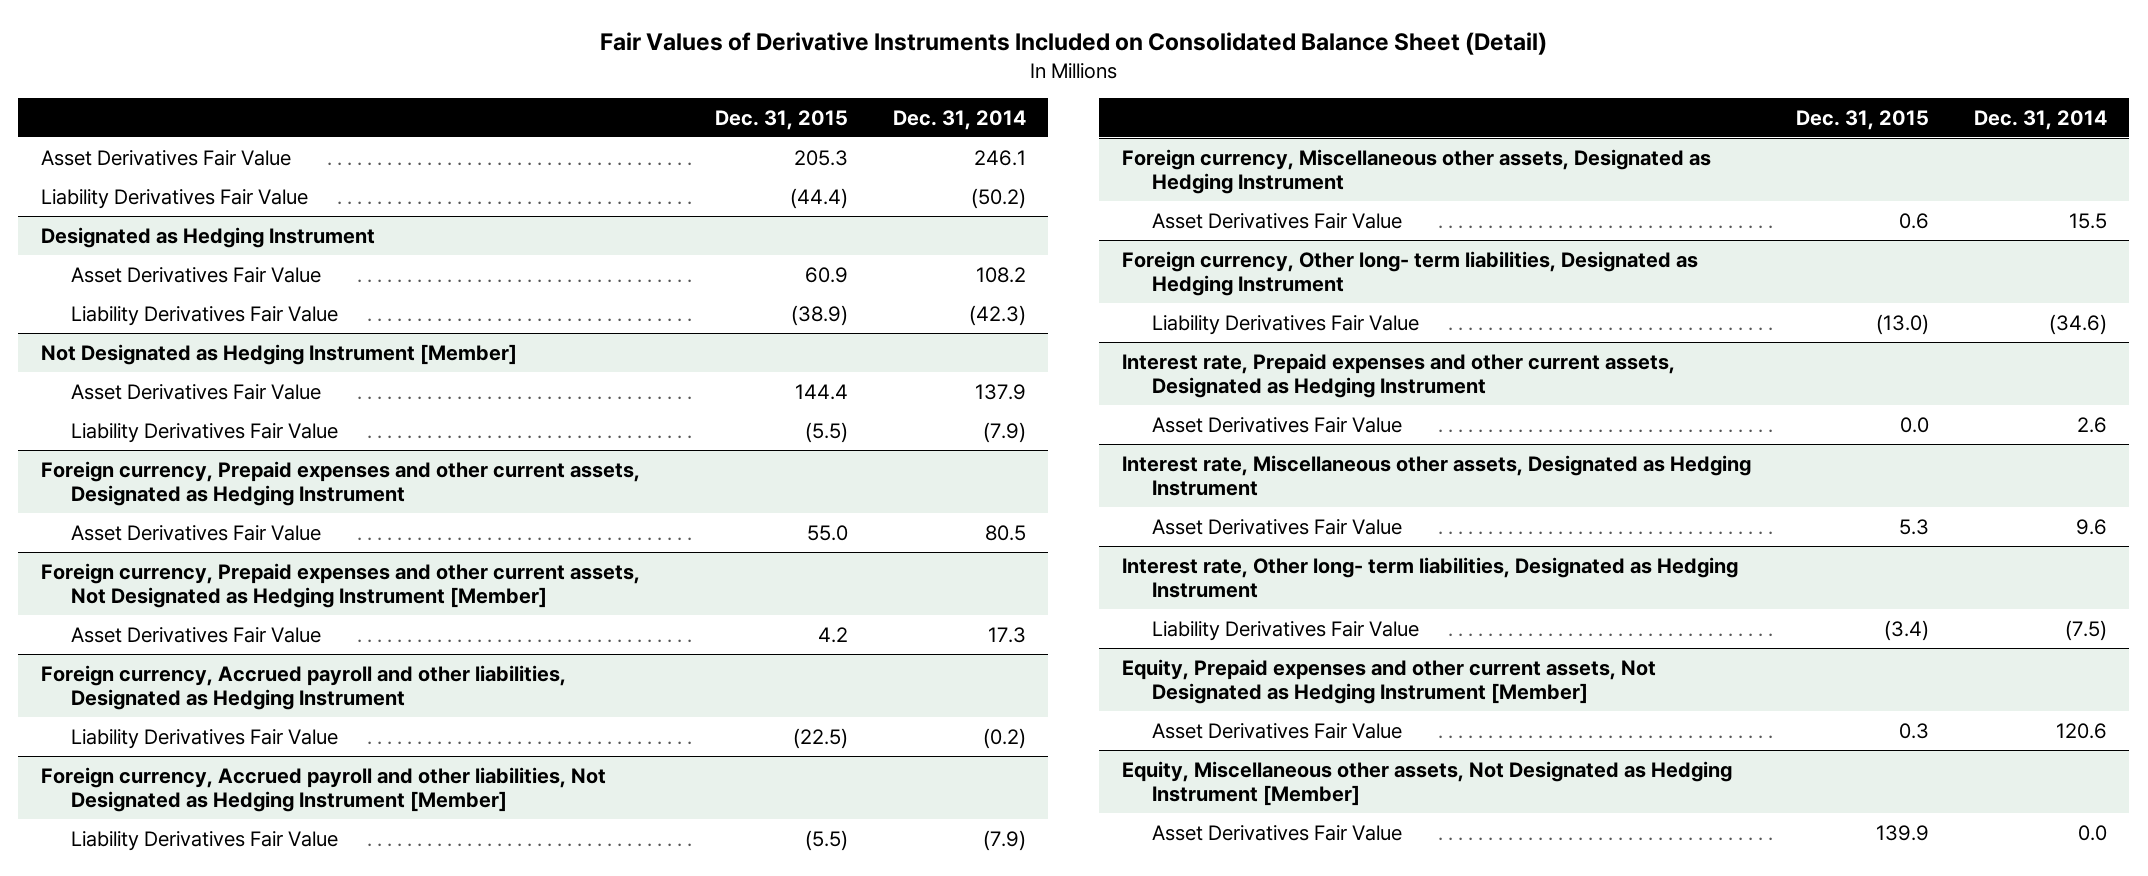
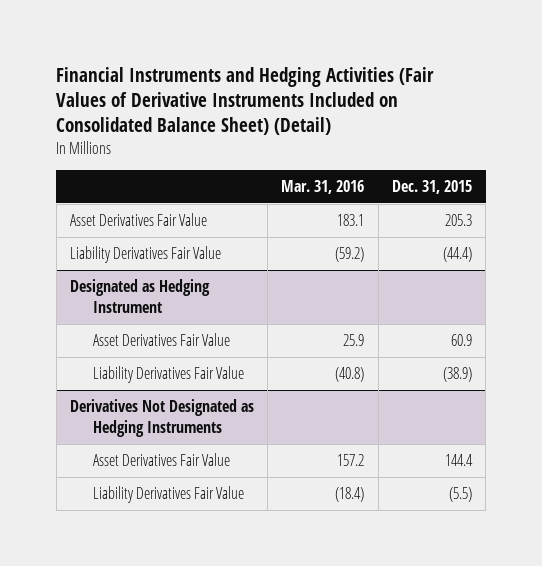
[599,32,1547,56] Fair Values of Derivative Instruments Included on Consolidated Balance Sheet (Detail) -> [56,66,435,135] Financial Instruments and Hedging Activities (Fair Values of Derivative Instruments Included on Consolidated Balance Sheet) (Detail)
[892,109,1026,130] Dec. 31, 2014 -> none
none -> [281,180,365,195] Mar. 31, 2016
[40,343,517,365] Not Designated as Hedging Instrument [Member] -> [70,399,255,438] Derivatives Not Designated as Hedging Instruments
[40,460,640,507] Foreign currency, Prepaid expenses and other current assets, Designated as Hedging Instrument -> none
[70,524,321,541] Asset Derivatives Fair Value -> none
[40,562,640,609] Foreign currency, Prepaid expenses and other current assets, Not Designated as Hedging Instrument [Member] -> none
[70,626,321,643] Asset Derivatives Fair Value -> none
[40,664,566,711] Foreign currency, Accrued payroll and other liabilities, Designated as Hedging Instrument -> none
[70,728,338,749] Liability Derivatives Fair Value -> none
[40,766,606,813] Foreign currency, Accrued payroll and other liabilities, Not Designated as Hedging Instrument [Member] -> none
[70,830,338,851] Liability Derivatives Fair Value -> none
[1121,148,1711,195] Foreign currency, Miscellaneous other assets, Designated as Hedging Instrument -> none
[1151,212,1402,229] Asset Derivatives Fair Value -> none
[1121,250,1698,297] Foreign currency, Other long- term liabilities, Designated as Hedging Instrument -> none
[1151,314,1419,335] Liability Derivatives Fair Value -> none
[1121,352,1675,399] Interest rate, Prepaid expenses and other current assets, Designated as Hedging Instrument -> none
[1151,416,1402,433] Asset Derivatives Fair Value -> none
[1121,454,1751,497] Interest rate, Miscellaneous other assets, Designated as Hedging Instrument -> none
[1151,518,1402,535] Asset Derivatives Fair Value -> none
[1121,556,1738,599] Interest rate, Other long- term liabilities, Designated as Hedging Instrument -> none
[1151,620,1419,641] Liability Derivatives Fair Value -> none
[1121,658,1656,705] Equity, Prepaid expenses and other current assets, Not Designated as Hedging Instrument [Member] -> none
[1151,722,1402,739] Asset Derivatives Fair Value -> none
[1121,760,1732,807] Equity, Miscellaneous other assets, Not Designated as Hedging Instrument [Member] -> none
[1151,824,1402,841] Asset Derivatives Fair Value -> none

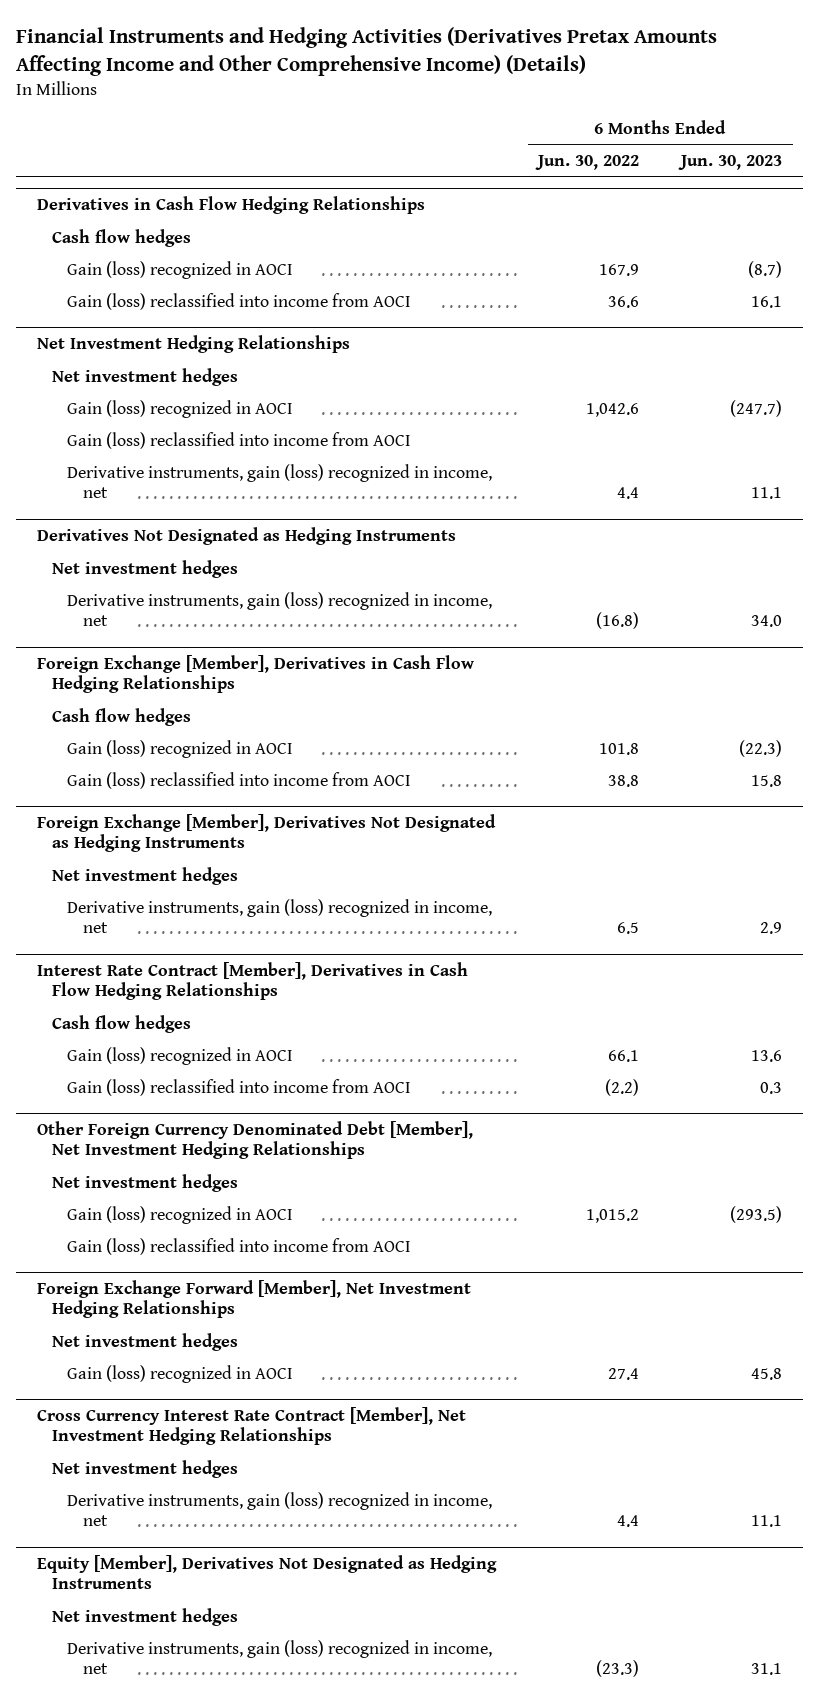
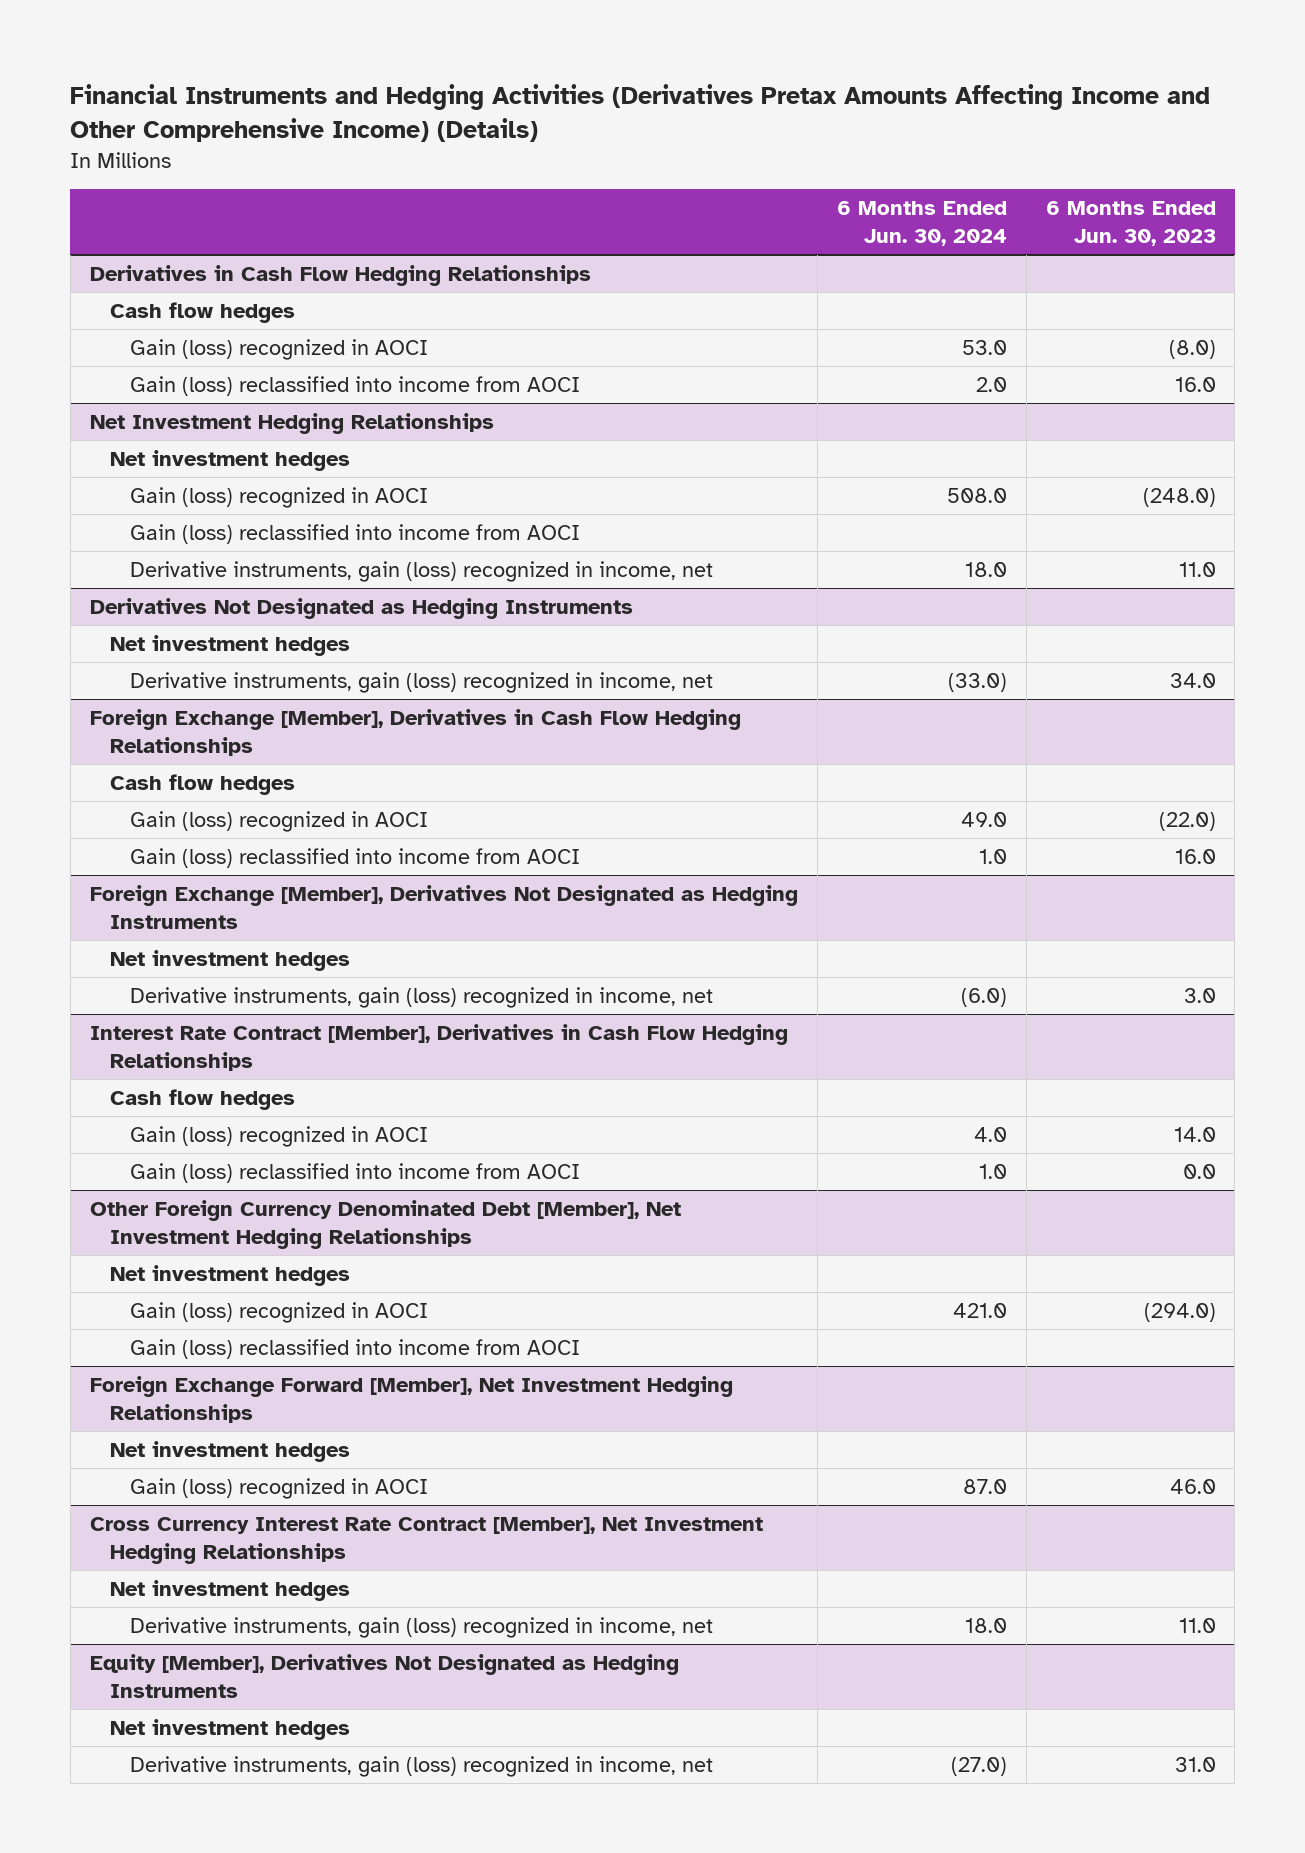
[535,155,640,171] Jun. 30, 2022 -> none
none -> [836,201,1007,247] 6 Months Ended Jun. 30, 2024
[748,260,783,278] (8.7) -> [1168,339,1216,359] (8.0)
[751,295,783,308] 16.1 -> [1174,376,1216,392] 16.0
[730,399,783,417] (247.7) -> [1142,487,1216,507] (248.0)
[751,487,783,500] 11.1 -> [1178,561,1216,577] 11.0
[739,739,783,757] (22.3) -> [1158,811,1216,831] (22.0)
[751,774,783,787] 15.8 -> [1174,848,1216,864] 16.0
[760,922,783,935] 2.9 -> [1183,987,1216,1003] 3.0
[751,1049,783,1062] 13.6 -> [1173,1126,1216,1142] 14.0
[760,1081,783,1094] 0.3 -> [1182,1163,1216,1179] 0.0
[730,1205,783,1223] (293.5) -> [1143,1302,1216,1322] (294.0)
[751,1367,783,1380] 45.8 -> [1169,1478,1216,1494] 46.0
[751,1515,783,1528] 11.1 -> [1178,1617,1216,1633] 11.0
[751,1663,783,1676] 31.1 -> [1174,1756,1216,1772] 31.0

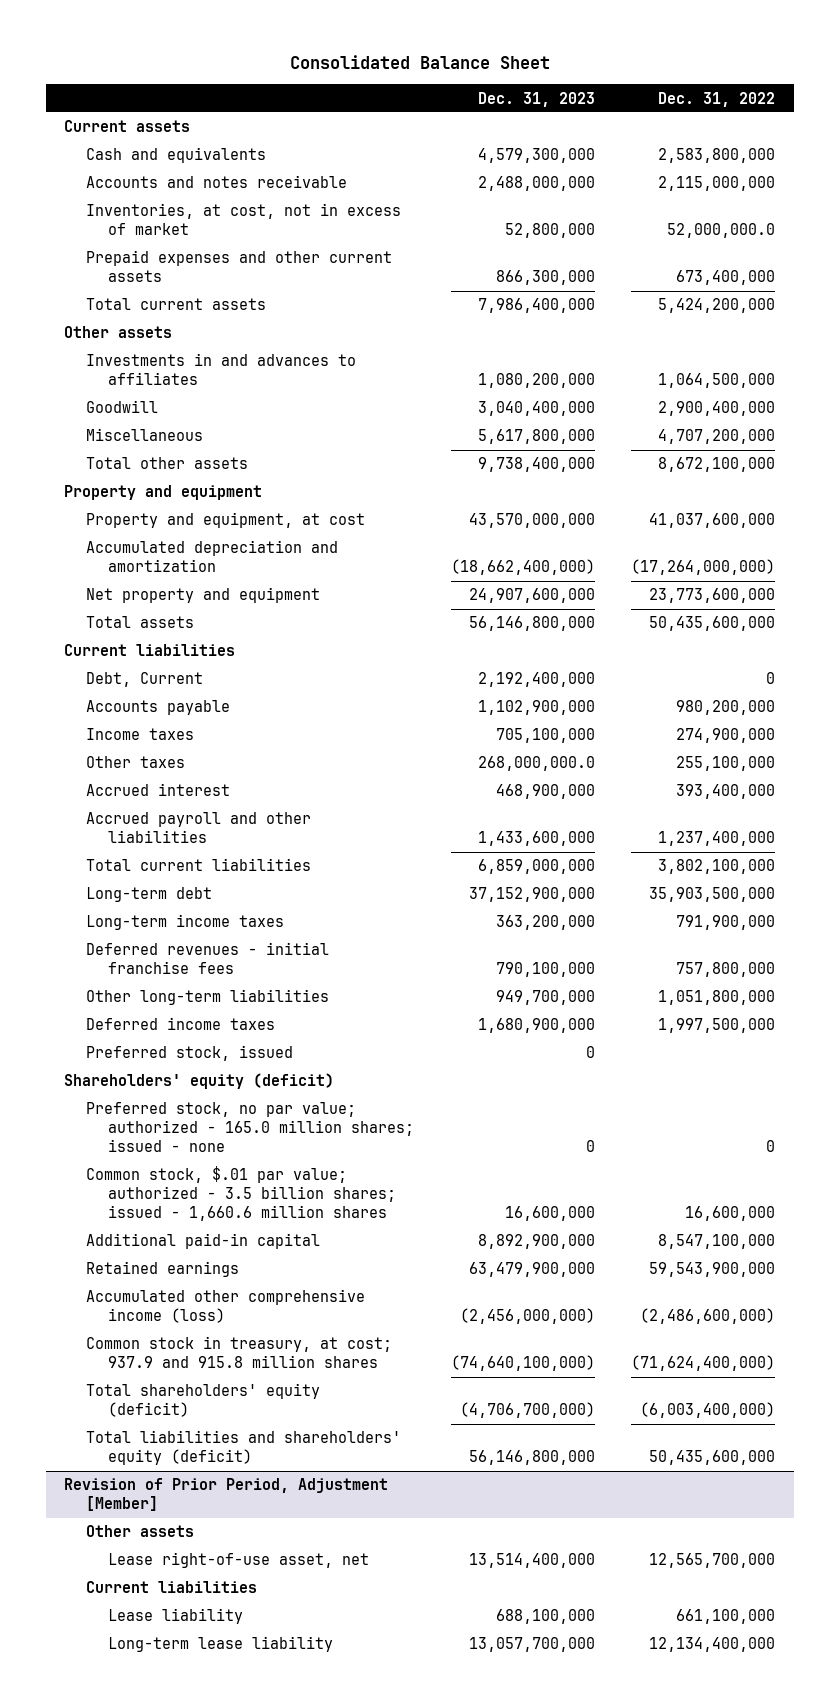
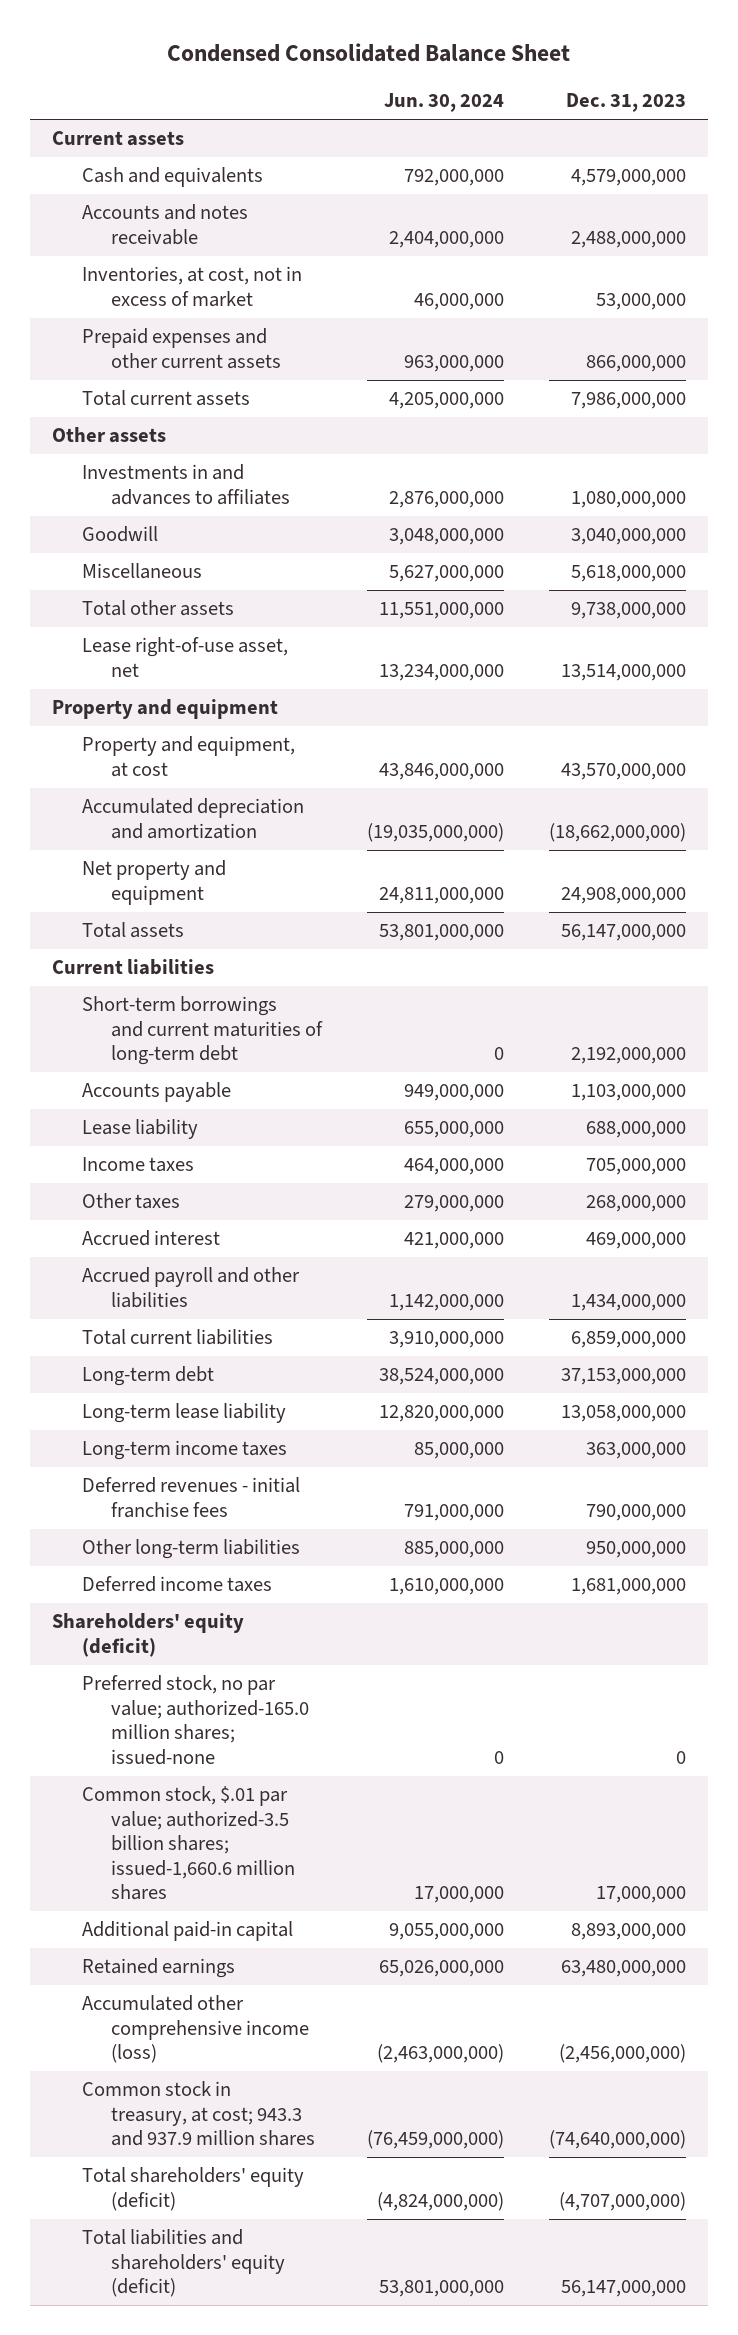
[289,55,550,70] Consolidated Balance Sheet -> [166,43,570,63] Condensed Consolidated Balance Sheet
[658,91,776,107] Dec. 31, 2022 -> none
none -> [384,93,505,113] Jun. 30, 2024
[477,148,595,164] 4,579,300,000 -> [570,169,686,187] 4,579,000,000
[504,223,595,239] 52,800,000 -> [595,292,686,310] 53,000,000
[495,270,595,286] 866,300,000 -> [585,354,686,372] 866,000,000
[477,298,595,314] 7,986,400,000 -> [570,392,686,410] 7,986,000,000
[477,373,595,389] 1,080,200,000 -> [570,490,686,508] 1,080,000,000
[477,401,595,417] 3,040,400,000 -> [570,528,686,546] 3,040,000,000
[477,429,595,445] 5,617,800,000 -> [570,565,686,583] 5,618,000,000
[477,457,595,473] 9,738,400,000 -> [570,602,686,620] 9,738,000,000
none -> [81,637,288,677] Lease right-of-use asset, net
[450,559,595,576] (18,662,400,000) -> [548,822,686,842] (18,662,000,000)
[468,588,595,604] 24,907,600,000 -> [560,886,686,904] 24,908,000,000
[468,616,595,632] 56,146,800,000 -> [560,924,686,942] 56,147,000,000
[86,672,204,688] Debt, Current -> none
none -> [81,996,324,1066] Short-term borrowings and current maturities of long-term debt
[477,700,595,716] 1,102,900,000 -> [570,1084,686,1102] 1,103,000,000
none -> [81,1119,198,1140] Lease liability
[495,728,595,744] 705,100,000 -> [585,1158,686,1176] 705,000,000
[477,756,595,772] 268,000,000.0 -> [585,1195,686,1213] 268,000,000
[495,784,595,800] 468,900,000 -> [585,1232,686,1250] 469,000,000
[477,831,595,847] 1,433,600,000 -> [570,1293,686,1311] 1,434,000,000
[86,1045,294,1062] Preferred stock, issued -> none
[468,887,595,903] 37,152,900,000 -> [560,1368,686,1386] 37,153,000,000
none -> [81,1403,286,1424] Long-term lease liability
[495,915,595,931] 363,200,000 -> [585,1442,686,1460] 363,000,000
[495,962,595,978] 790,100,000 -> [585,1503,686,1521] 790,000,000
[495,990,595,1006] 949,700,000 -> [585,1541,686,1559] 950,000,000
[477,1018,595,1034] 1,680,900,000 -> [570,1578,686,1596] 1,681,000,000
[86,1102,415,1153] Preferred stock, no par value; authorized - 165.0 million shares; issued - none -> [81,1675,310,1765] Preferred stock, no par value; authorized-165.0 million shares; issued-none
[86,1166,397,1222] Common stock, $.01 par value; authorized - 3.5 billion shares; issued - 1,660.6 million shares -> [81,1786,296,1901] Common stock, $.01 par value; authorized-3.5 billion shares; issued-1,660.6 million shares
[504,1206,595,1222] 16,600,000 -> [595,1886,686,1904] 17,000,000
[477,1234,595,1250] 8,892,900,000 -> [570,1923,686,1941] 8,893,000,000
[468,1262,595,1278] 63,479,900,000 -> [560,1960,686,1978] 63,480,000,000
[64,1478,389,1512] Revision of Prior Period, Adjustment [Member] -> none
[86,1525,195,1538] Other assets -> none
[108,1552,370,1569] Lease right-of-use asset, net -> none
[86,1581,258,1594] Current liabilities -> none
[108,1608,244,1625] Lease liability -> none
[108,1636,334,1653] Long-term lease liability -> none
[86,1336,393,1369] Common stock in treasury, at cost; 937.9 and 915.8 million shares -> [81,2081,316,2147] Common stock in treasury, at cost; 943.3 and 937.9 million shares
[450,1355,595,1372] (74,640,100,000) -> [548,2130,686,2150] (74,640,000,000)
[459,1402,595,1419] (4,706,700,000) -> [558,2191,686,2211] (4,707,000,000)
[468,1450,595,1466] 56,146,800,000 -> [560,2280,686,2298] 56,147,000,000

